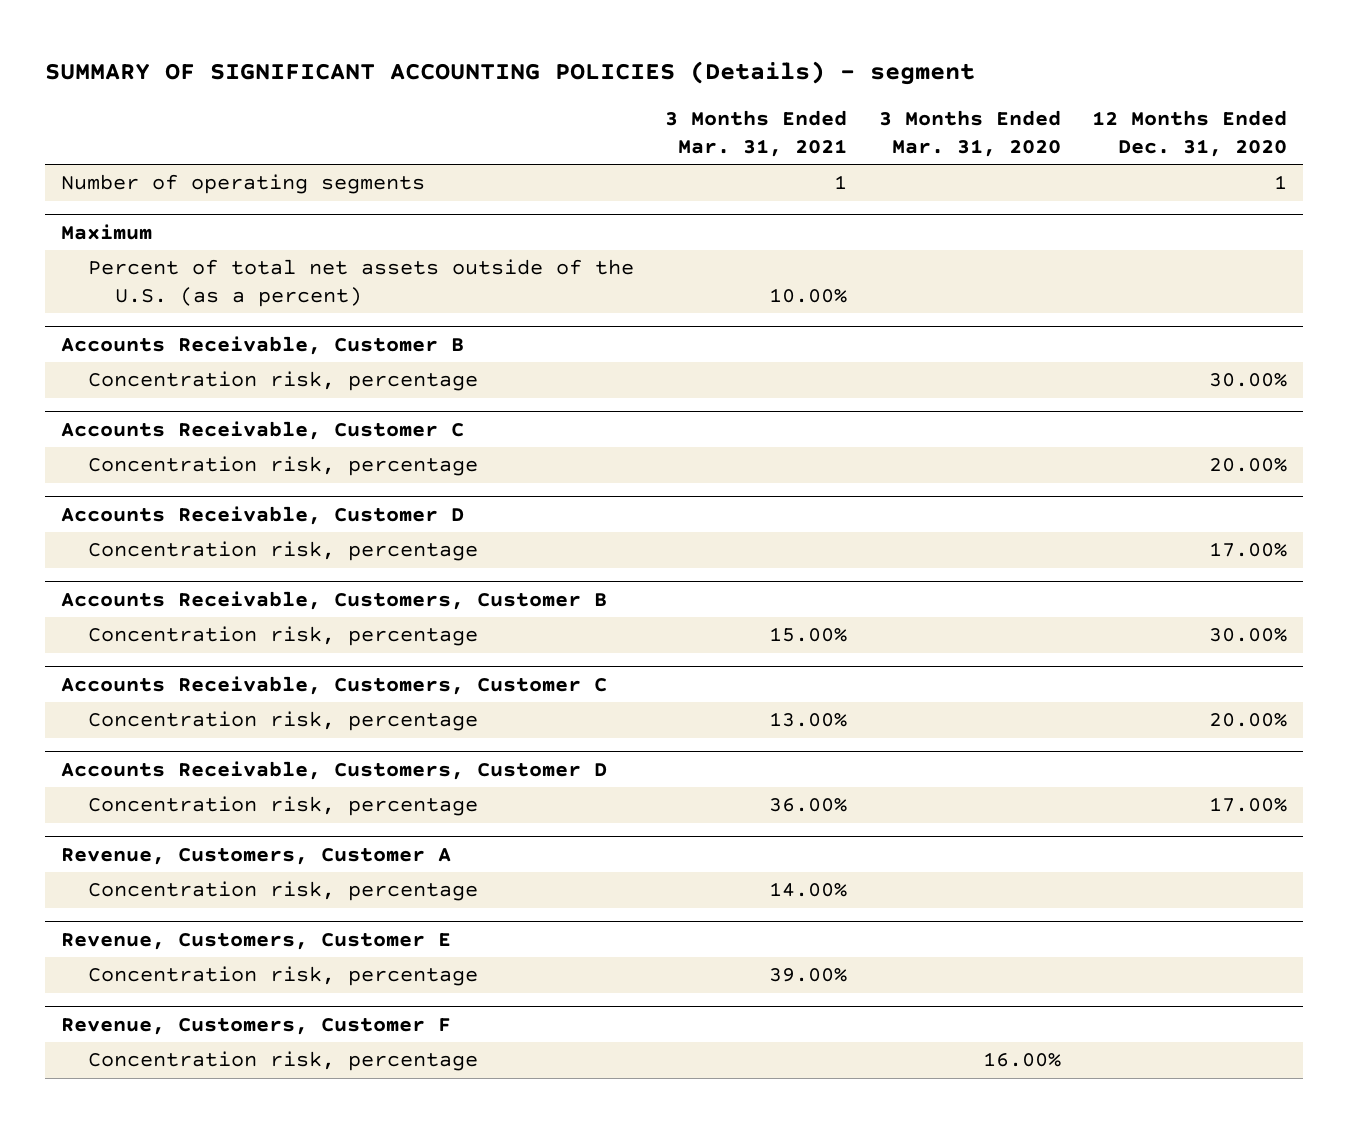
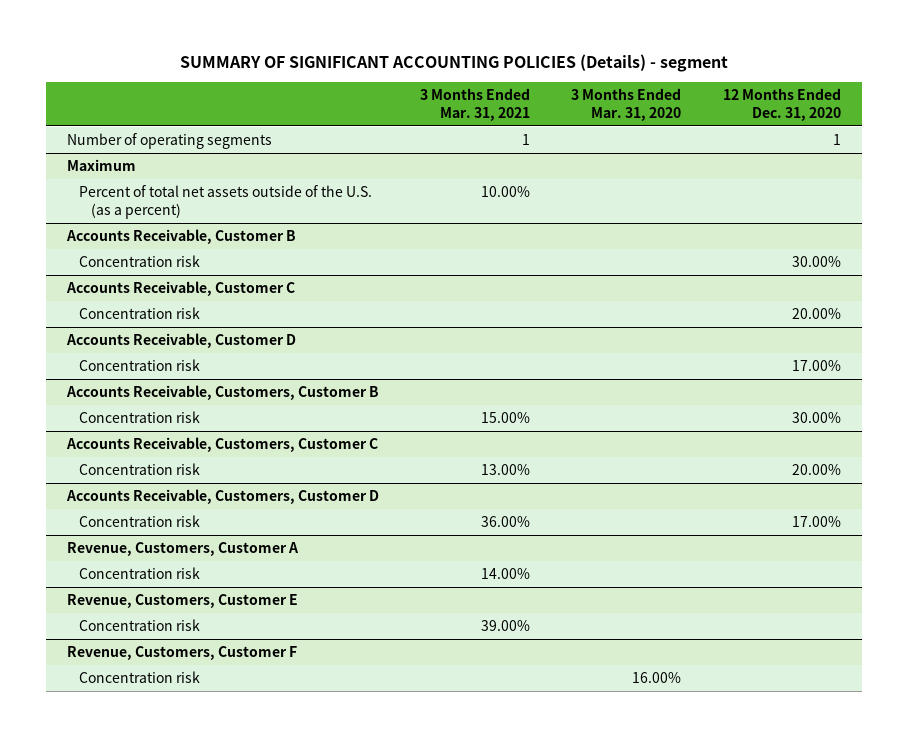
[87,371,478,392] Concentration risk, percentage -> [78,255,200,268] Concentration risk
[87,456,478,477] Concentration risk, percentage -> [78,307,200,320] Concentration risk
[87,541,478,562] Concentration risk, percentage -> [78,359,200,372] Concentration risk
[87,626,478,647] Concentration risk, percentage -> [78,411,200,424] Concentration risk
[87,711,478,732] Concentration risk, percentage -> [78,463,200,476] Concentration risk
[87,796,478,817] Concentration risk, percentage -> [78,515,200,528] Concentration risk
[87,881,478,902] Concentration risk, percentage -> [78,567,200,580] Concentration risk
[87,966,478,987] Concentration risk, percentage -> [78,619,200,632] Concentration risk
[87,1051,478,1072] Concentration risk, percentage -> [78,671,200,684] Concentration risk

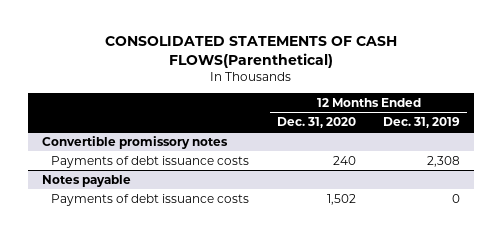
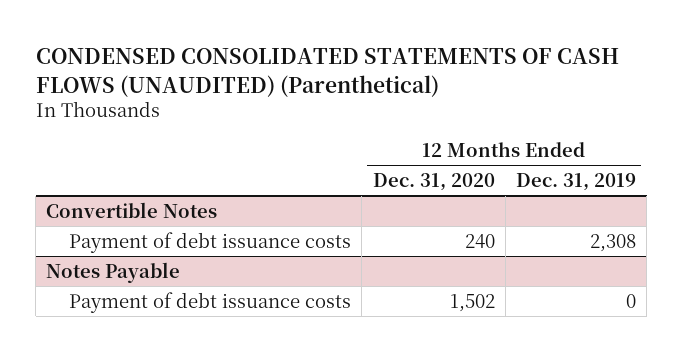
[104,36,397,69] CONSOLIDATED STATEMENTS OF CASH FLOWS(Parenthetical) -> [35,48,619,97] CONDENSED CONSOLIDATED STATEMENTS OF CASH FLOWS (UNAUDITED) (Parenthetical)
[41,135,228,149] Convertible promissory notes -> [46,201,218,218] Convertible Notes
[51,155,250,168] Payments of debt issuance costs -> [69,231,352,253] Payment of debt issuance costs
[41,174,131,187] Notes payable -> [46,261,181,283] Notes Payable
[51,193,250,206] Payments of debt issuance costs -> [69,291,352,313] Payment of debt issuance costs

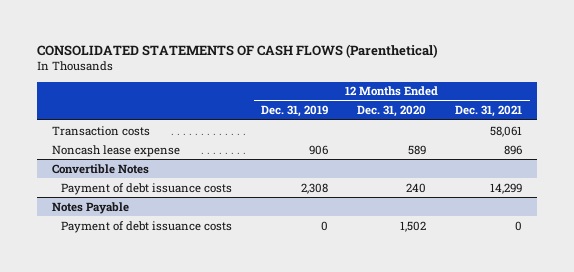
[35,48,619,97] CONDENSED CONSOLIDATED STATEMENTS OF CASH FLOWS (UNAUDITED) (Parenthetical) -> [36,43,438,58] CONSOLIDATED STATEMENTS OF CASH FLOWS (Parenthetical)
none -> [455,105,523,118] Dec. 31, 2021
none -> [51,125,150,136] Transaction costs
none -> [51,144,180,157] Noncash lease expense

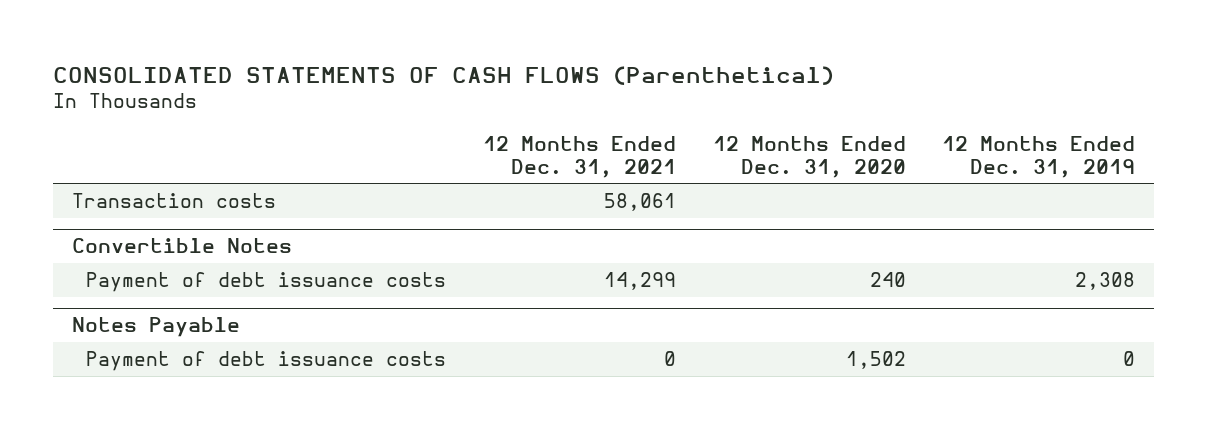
[51,144,180,157] Noncash lease expense -> none

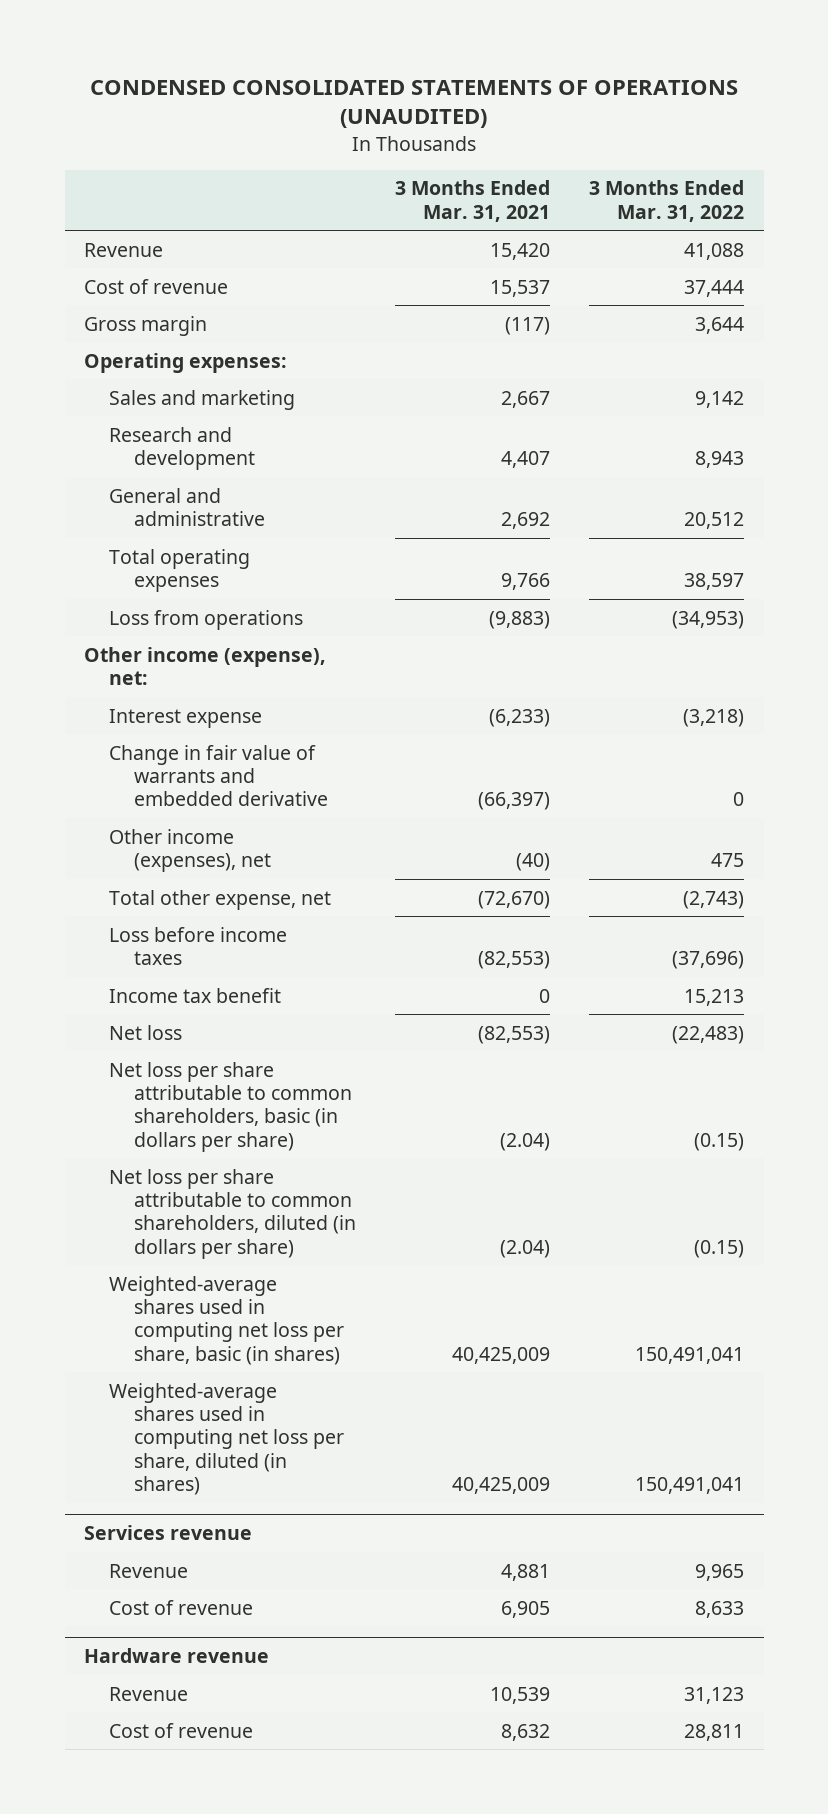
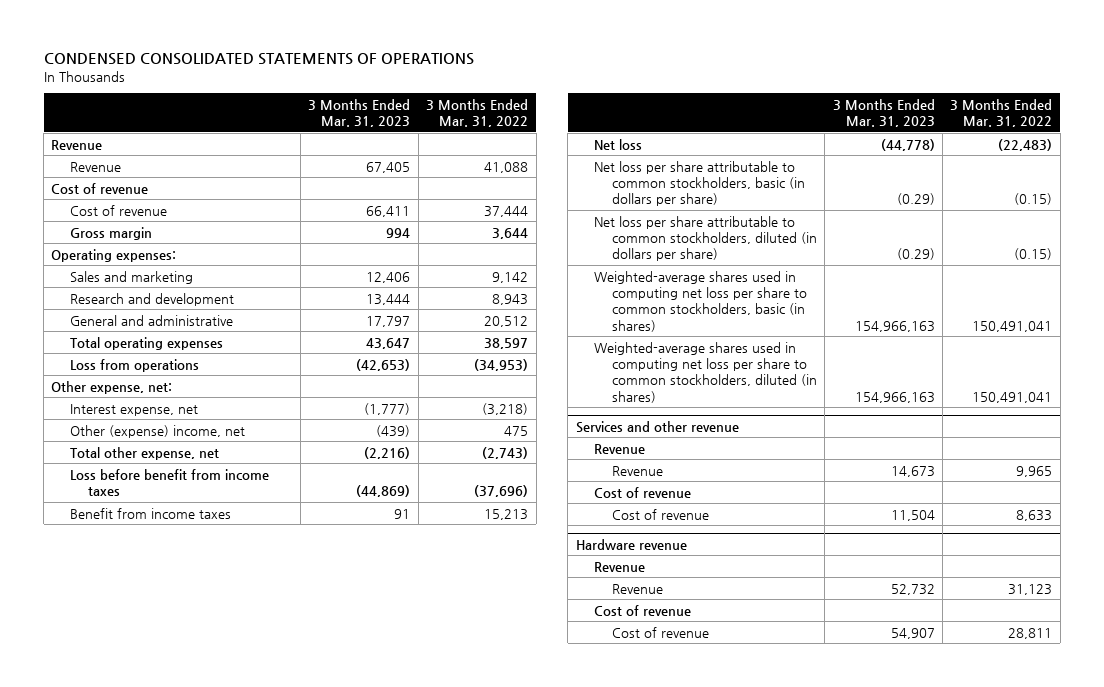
[90,79,739,129] CONDENSED CONSOLIDATED STATEMENTS OF OPERATIONS (UNAUDITED) -> [43,53,474,66] CONDENSED CONSOLIDATED STATEMENTS OF OPERATIONS
[395,180,551,222] 3 Months Ended Mar. 31, 2021 -> none
none -> [308,98,411,128] 3 Months Ended Mar. 31, 2023
none -> [51,139,103,150] Revenue
none -> [51,182,149,194] Cost of revenue
[109,744,329,807] Change in fair value of warrants and embedded derivative -> none
[84,646,327,685] Other income (expense), net: -> [51,380,173,394] Other expense, net:
[109,708,263,728] Interest expense -> [69,403,198,416] Interest expense, net
[109,828,272,872] Other income (expenses), net -> [69,424,245,438] Other (expense) income, net
[109,926,288,965] Loss before income taxes -> [69,468,269,496] Loss before benefit from income taxes
[109,987,282,1003] Income tax benefit -> [69,507,231,519] Benefit from income taxes
[109,1061,353,1152] Net loss per share attributable to common shareholders, basic (in dollars per share) -> [593,160,806,207] Net loss per share attributable to common stockholders, basic (in dollars per share)
[109,1168,357,1259] Net loss per share attributable to common shareholders, diluted (in dollars per share) -> [593,215,818,262] Net loss per share attributable to common stockholders, diluted (in dollars per share)
[109,1275,345,1365] Weighted-average shares used in computing net loss per share, basic (in shares) -> [593,270,808,332] Weighted-average shares used in computing net loss per share to common stockholders, basic (in shares)
[109,1382,345,1496] Weighted-average shares used in computing net loss per share, diluted (in shares) -> [593,341,818,403] Weighted-average shares used in computing net loss per share to common stockholders, diluted (in shares)
[84,1525,253,1541] Services revenue -> [575,420,739,433] Services and other revenue
none -> [593,443,645,454] Revenue
none -> [593,486,691,498] Cost of revenue
none -> [593,561,645,572] Revenue
none -> [593,604,691,616] Cost of revenue

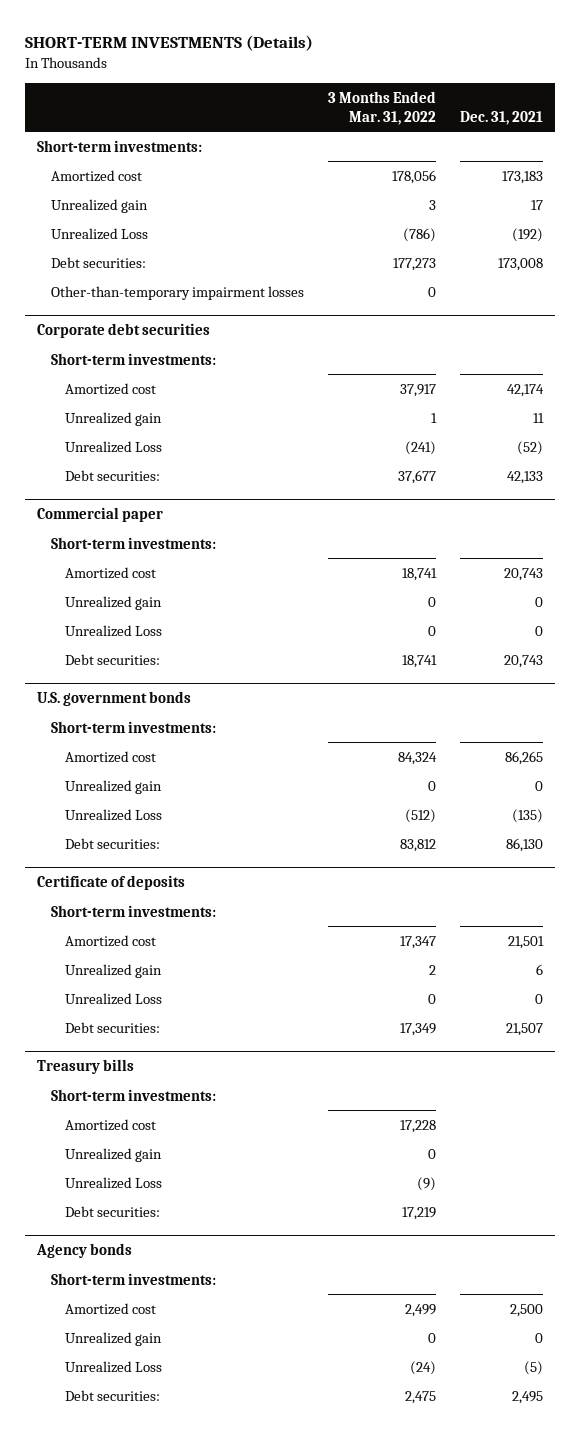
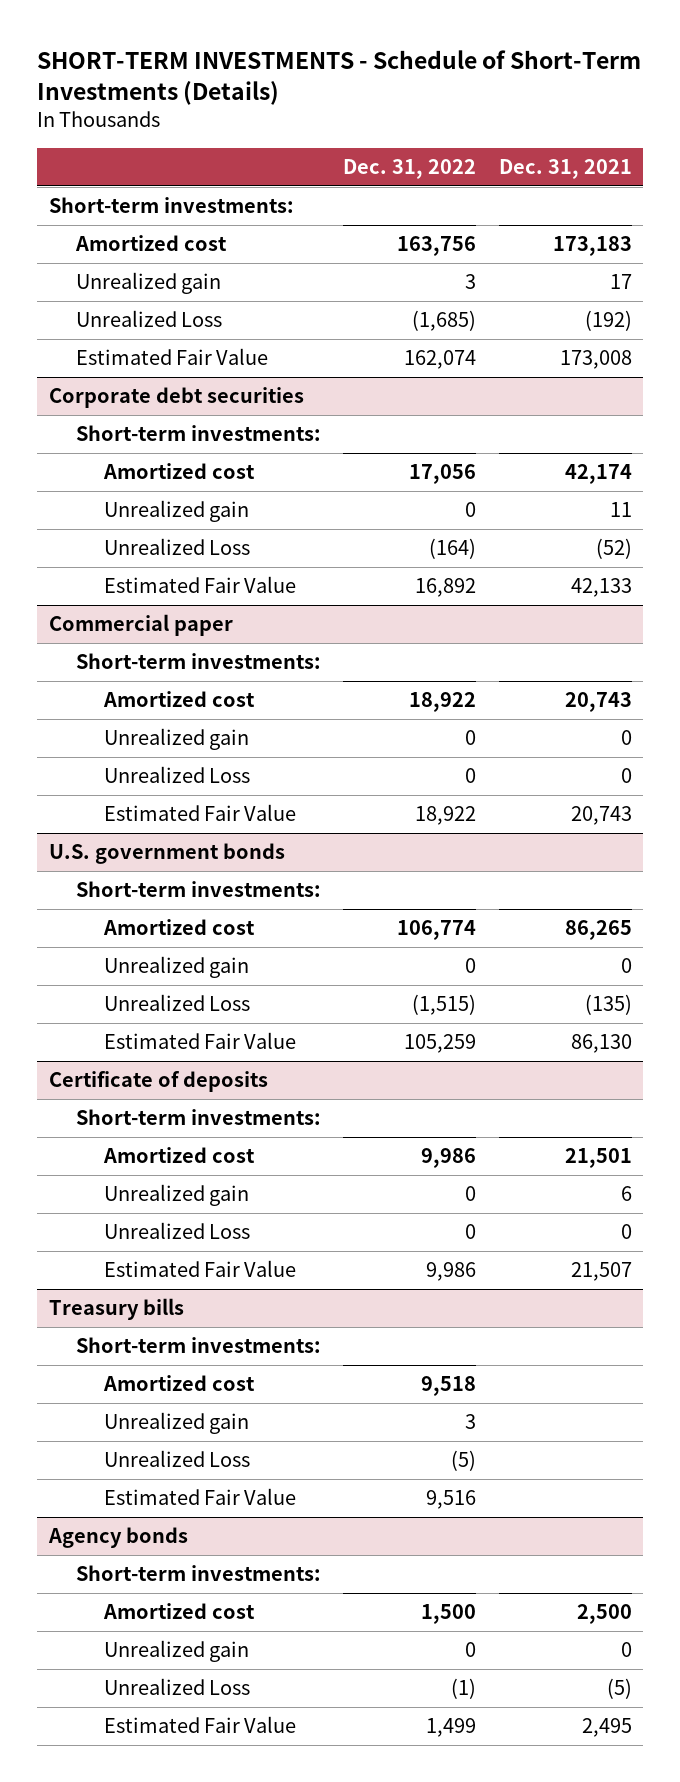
[25,35,314,52] SHORT-TERM INVESTMENTS (Details) -> [37,49,642,106] SHORT-TERM INVESTMENTS - Schedule of Short-Term Investments (Details)
[328,90,437,125] 3 Months Ended Mar. 31, 2022 -> none
none -> [343,159,477,180] Dec. 31, 2022
[50,285,304,300] Other-than-temporary impairment losses -> none
[50,256,146,268] Debt securities: -> [76,348,269,366] Estimated Fair Value
[64,469,160,481] Debt securities: -> [103,576,296,594] Estimated Fair Value
[64,653,160,665] Debt securities: -> [103,804,296,822] Estimated Fair Value
[64,837,160,849] Debt securities: -> [103,1032,296,1050] Estimated Fair Value
[64,1021,160,1033] Debt securities: -> [103,1260,296,1278] Estimated Fair Value
[64,1205,160,1217] Debt securities: -> [103,1488,296,1506] Estimated Fair Value
[64,1389,160,1401] Debt securities: -> [103,1716,296,1734] Estimated Fair Value

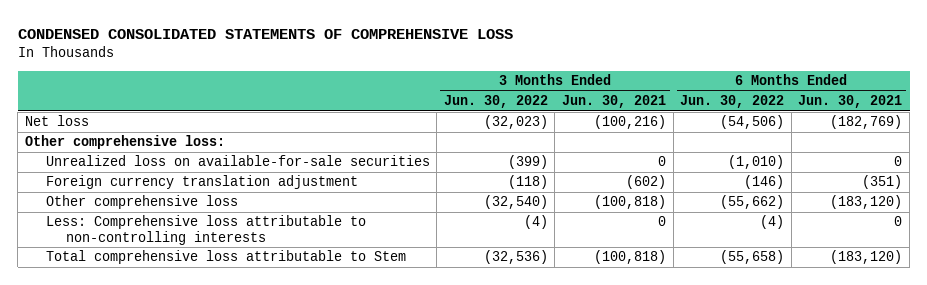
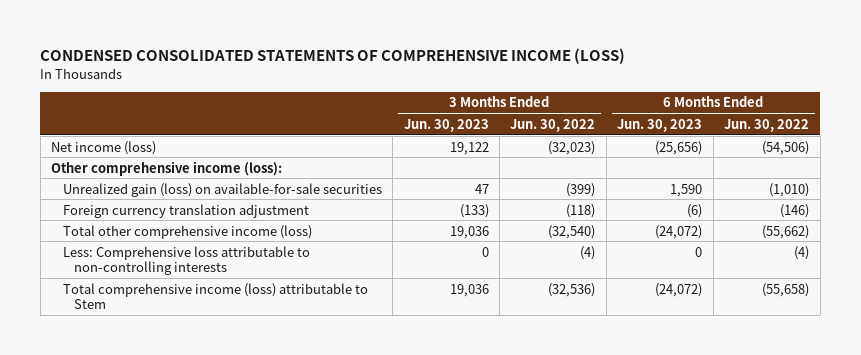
[17,28,513,39] CONDENSED CONSOLIDATED STATEMENTS OF COMPREHENSIVE LOSS -> [40,47,626,64] CONDENSED CONSOLIDATED STATEMENTS OF COMPREHENSIVE INCOME (LOSS)
[562,95,667,109] Jun. 30, 2021 -> none
[798,95,903,109] Jun. 30, 2021 -> none
none -> [403,118,489,132] Jun. 30, 2023
none -> [617,118,703,132] Jun. 30, 2023
[24,115,89,127] Net loss -> [51,140,157,155] Net income (loss)
[24,135,225,150] Other comprehensive loss: -> [51,160,283,176] Other comprehensive income (loss):
[45,155,430,167] Unrealized loss on available-for-sale securities -> [62,182,382,197] Unrealized gain (loss) on available-for-sale securities
[45,195,238,210] Other comprehensive loss -> [62,224,312,239] Total other comprehensive income (loss)
[45,250,406,265] Total comprehensive loss attributable to Stem -> [62,282,368,310] Total comprehensive income (loss) attributable to Stem

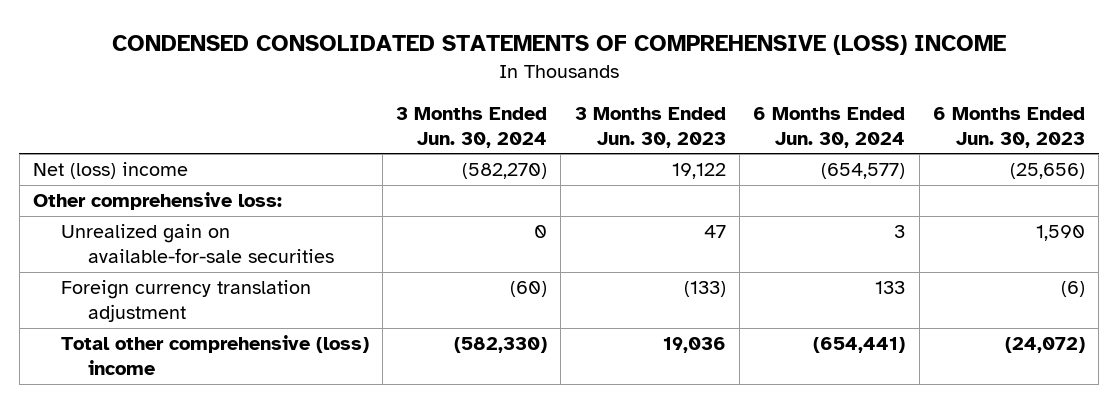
[40,47,626,64] CONDENSED CONSOLIDATED STATEMENTS OF COMPREHENSIVE INCOME (LOSS) -> [112,34,1007,55] CONDENSED CONSOLIDATED STATEMENTS OF COMPREHENSIVE (LOSS) INCOME
[510,118,596,132] Jun. 30, 2022 -> none
[724,118,810,132] Jun. 30, 2022 -> none
none -> [396,107,548,148] 3 Months Ended Jun. 30, 2024
none -> [753,107,906,148] 6 Months Ended Jun. 30, 2024
[51,140,157,155] Net income (loss) -> [33,162,189,180] Net (loss) income
[51,160,283,176] Other comprehensive income (loss): -> [33,192,283,211] Other comprehensive loss:
[62,182,382,197] Unrealized gain (loss) on available-for-sale securities -> [60,224,334,263] Unrealized gain on available-for-sale securities
[62,245,310,276] Less: Comprehensive loss attributable to non-controlling interests -> none
[62,282,368,310] Total comprehensive income (loss) attributable to Stem -> none
[62,224,312,239] Total other comprehensive income (loss) -> [60,335,369,375] Total other comprehensive (loss) income

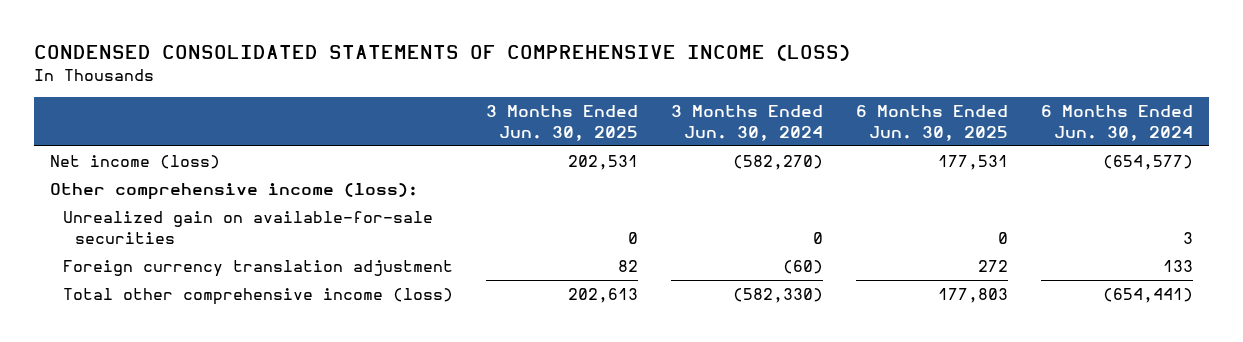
[112,34,1007,55] CONDENSED CONSOLIDATED STATEMENTS OF COMPREHENSIVE (LOSS) INCOME -> [34,44,851,62] CONDENSED CONSOLIDATED STATEMENTS OF COMPREHENSIVE INCOME (LOSS)
[574,107,726,148] 3 Months Ended Jun. 30, 2023 -> none
[932,107,1085,148] 6 Months Ended Jun. 30, 2023 -> none
none -> [485,105,638,141] 3 Months Ended Jun. 30, 2025
none -> [855,105,1008,141] 6 Months Ended Jun. 30, 2025
[33,162,189,180] Net (loss) income -> [50,155,221,170] Net income (loss)
[33,192,283,211] Other comprehensive loss: -> [50,183,419,201] Other comprehensive income (loss):
[60,335,369,375] Total other comprehensive (loss) income -> [62,288,453,306] Total other comprehensive income (loss)

